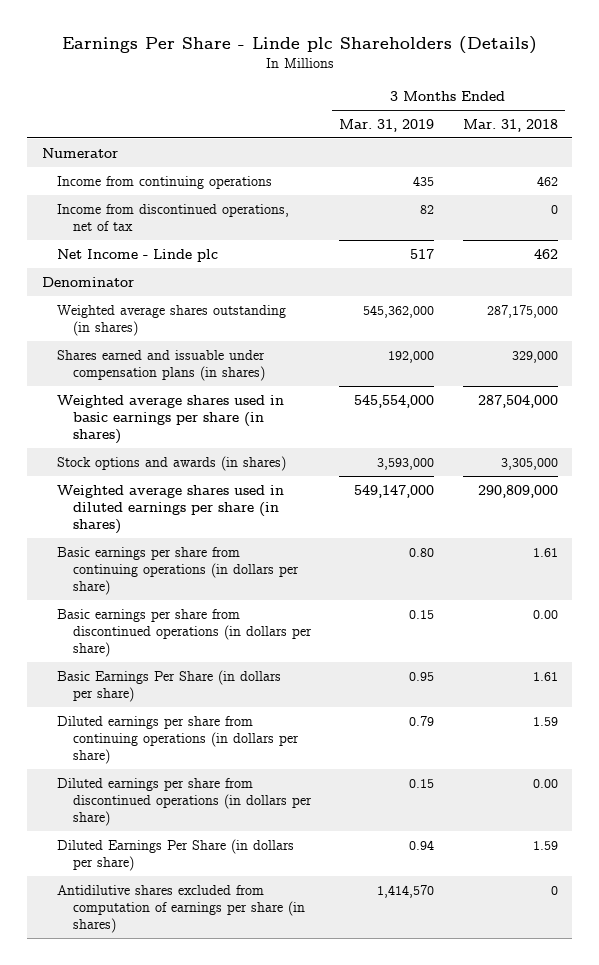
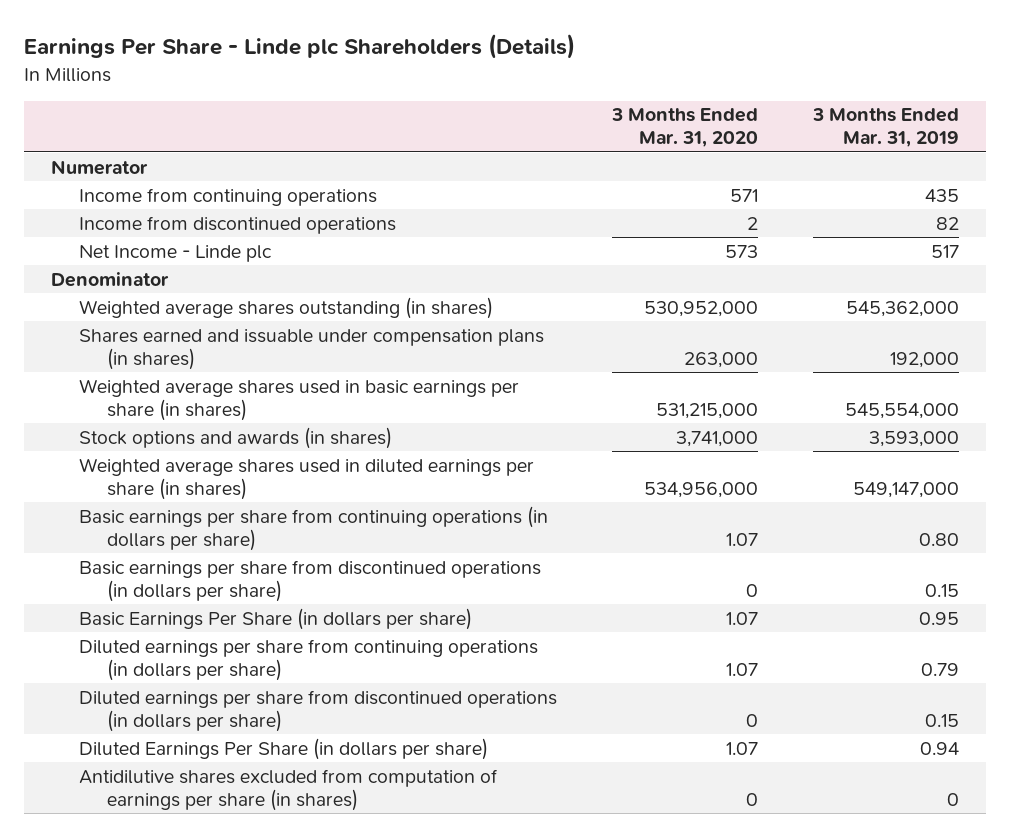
[462,118,558,132] Mar. 31, 2018 -> none
none -> [610,108,758,148] 3 Months Ended Mar. 31, 2020
[57,203,290,231] Income from discontinued operations, net of tax -> [79,215,397,234] Income from discontinued operations
[377,884,435,898] 1,414,570 -> [946,792,959,806] 0

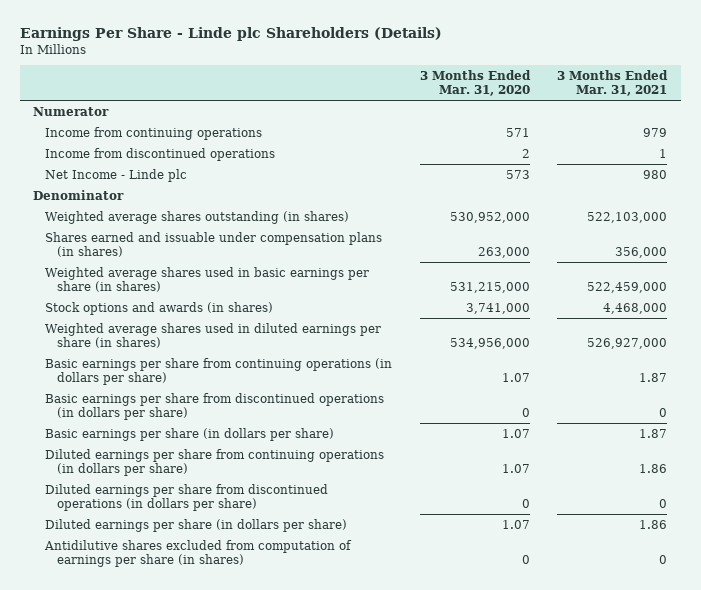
[811,108,959,148] 3 Months Ended Mar. 31, 2019 -> none
none -> [557,70,669,97] 3 Months Ended Mar. 31, 2021
[79,607,473,630] Basic Earnings Per Share (in dollars per share) -> [44,427,334,441] Basic earnings per share (in dollars per share)
[79,737,489,760] Diluted Earnings Per Share (in dollars per share) -> [44,518,347,532] Diluted earnings per share (in dollars per share)

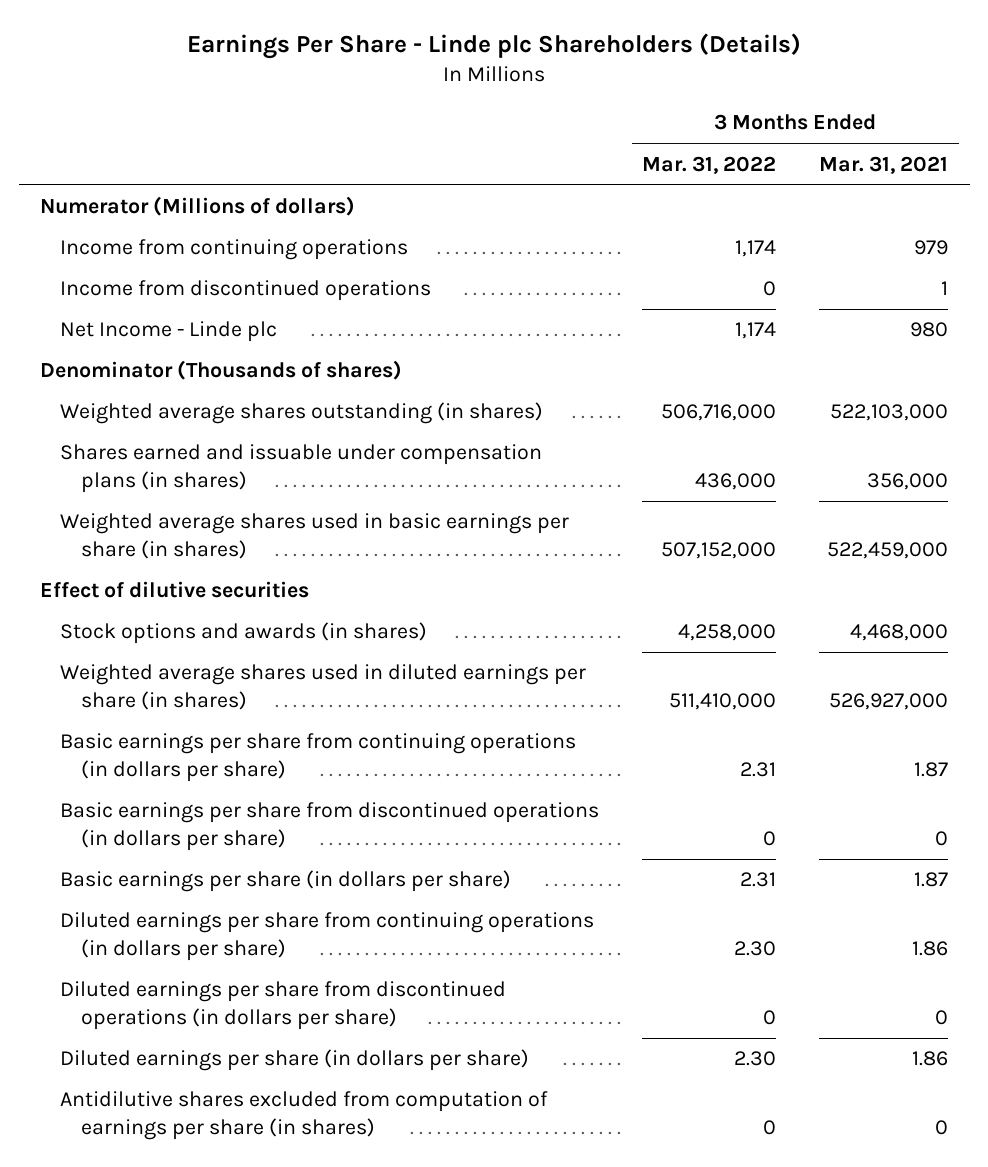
[419,70,531,97] 3 Months Ended Mar. 31, 2020 -> none
none -> [642,155,777,174] Mar. 31, 2022
[33,106,110,116] Numerator -> [40,196,356,217] Numerator (Millions of dollars)
[33,189,125,200] Denominator -> [40,360,403,381] Denominator (Thousands of shares)
none -> [40,581,310,599] Effect of dilutive securities

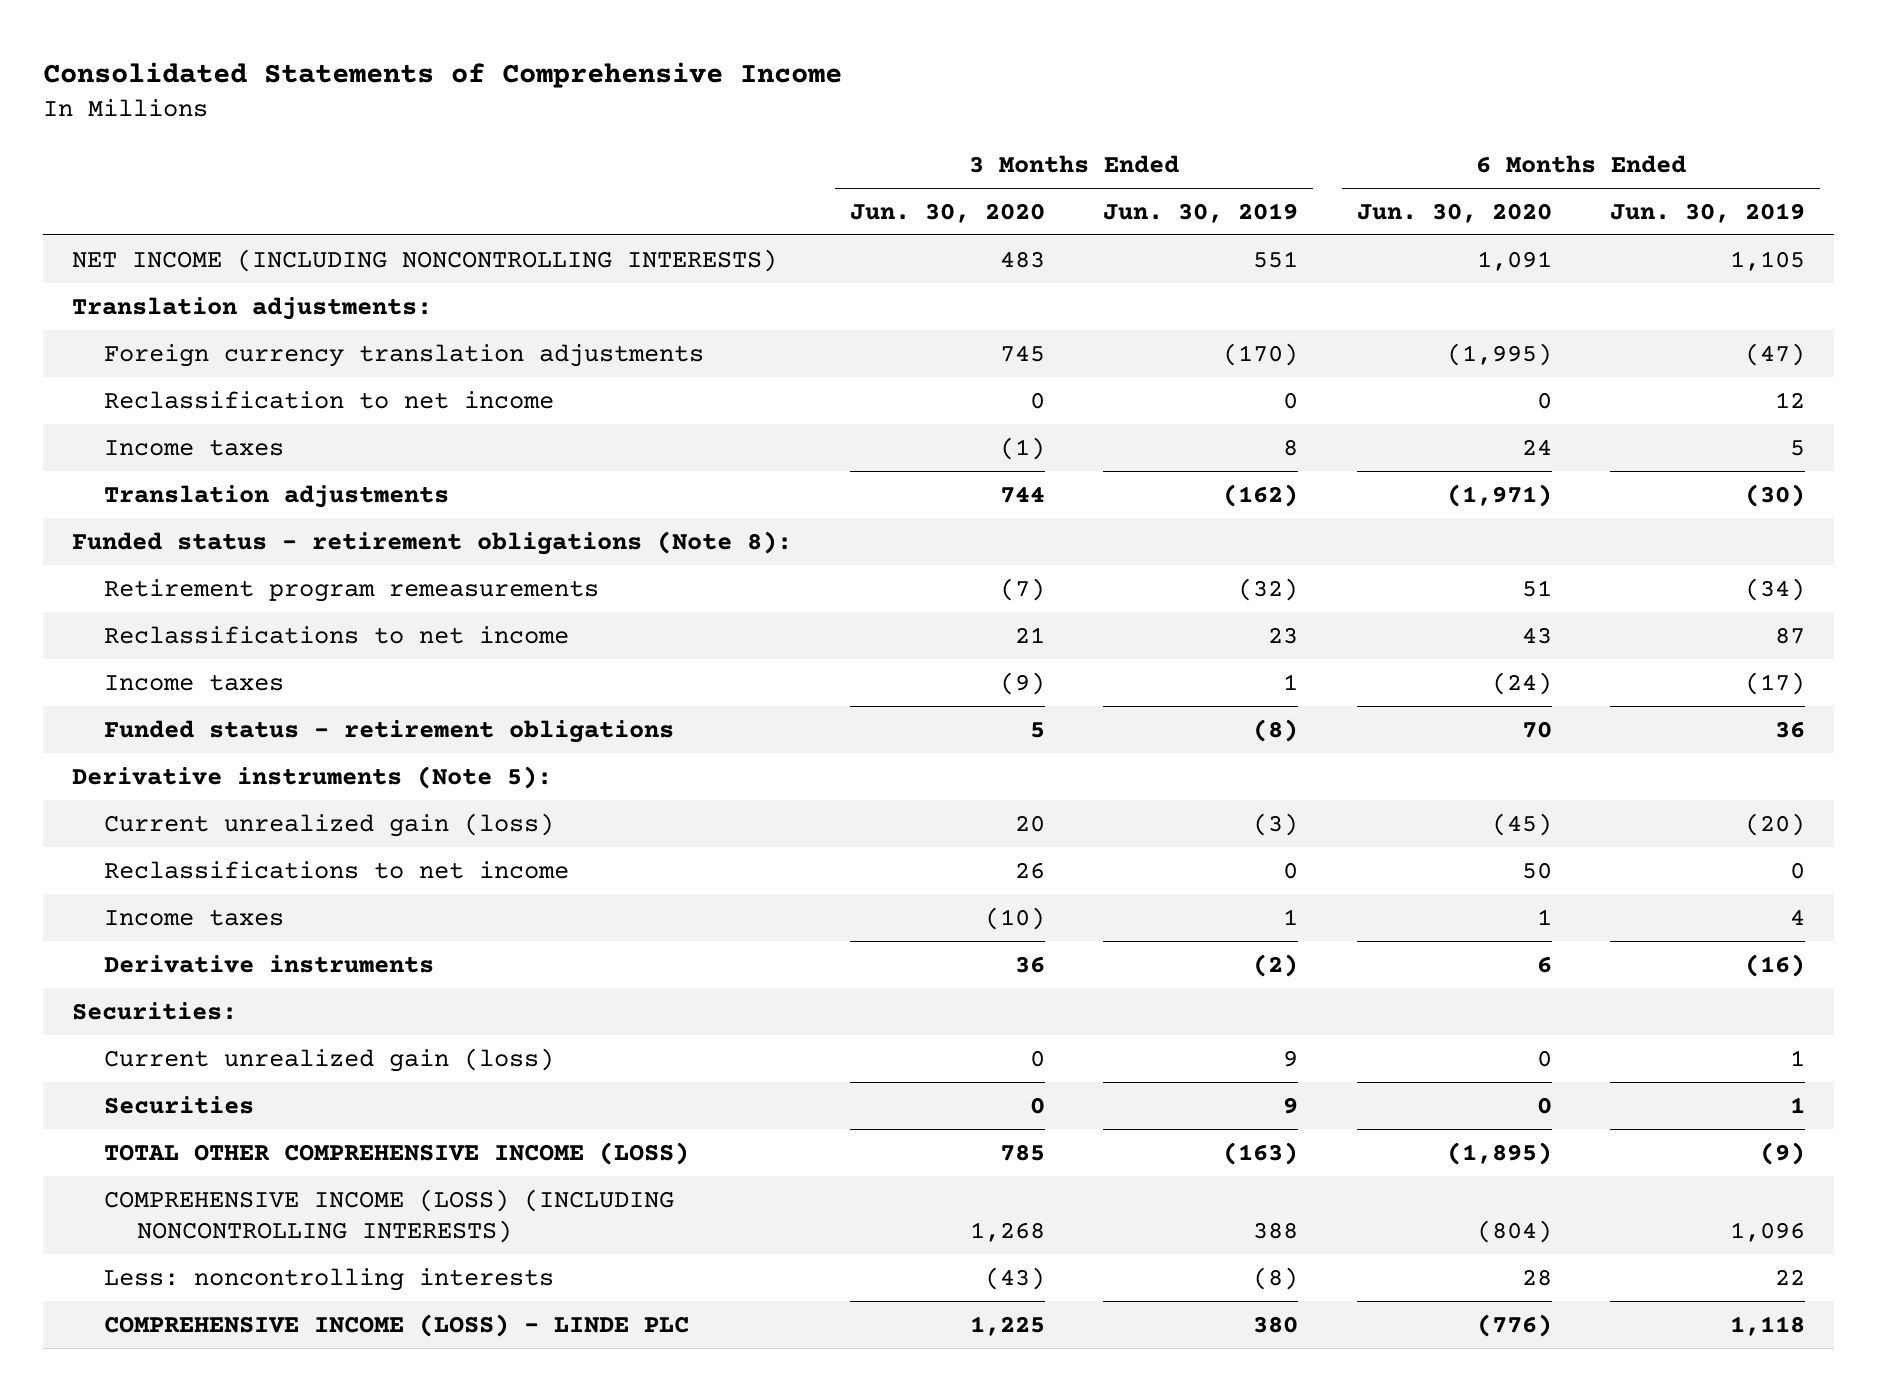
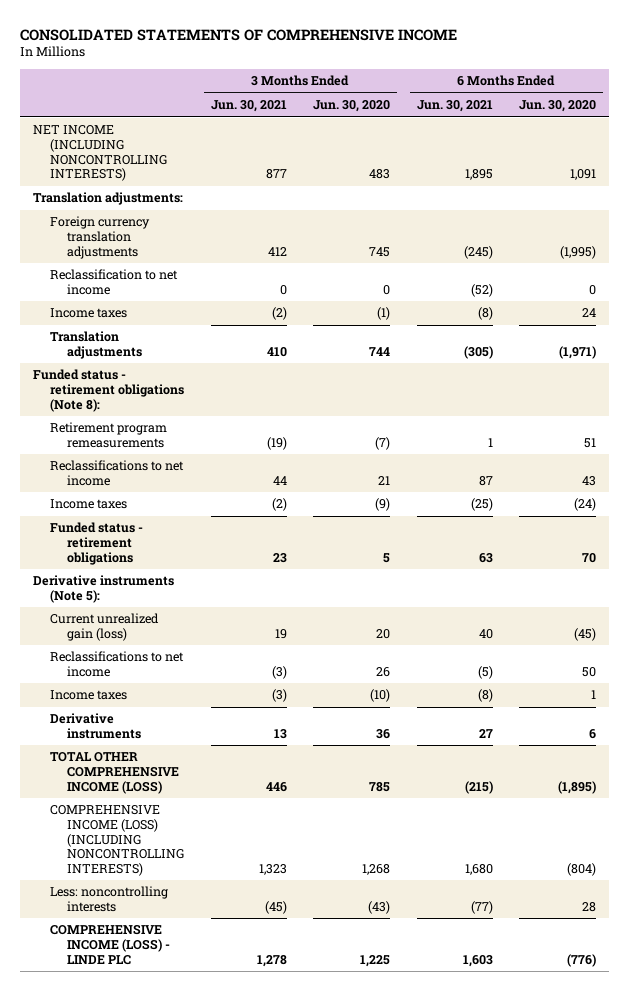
[42,61,842,88] Consolidated Statements of Comprehensive Income -> [20,28,458,41] CONSOLIDATED STATEMENTS OF COMPREHENSIVE INCOME
[1103,202,1299,223] Jun. 30, 2019 -> none
[1610,202,1806,223] Jun. 30, 2019 -> none
none -> [210,100,287,113] Jun. 30, 2021
none -> [416,100,493,113] Jun. 30, 2021
[71,1001,237,1020] Securities: -> none
[104,1047,555,1072] Current unrealized gain (loss) -> none
[104,1095,255,1114] Securities -> none

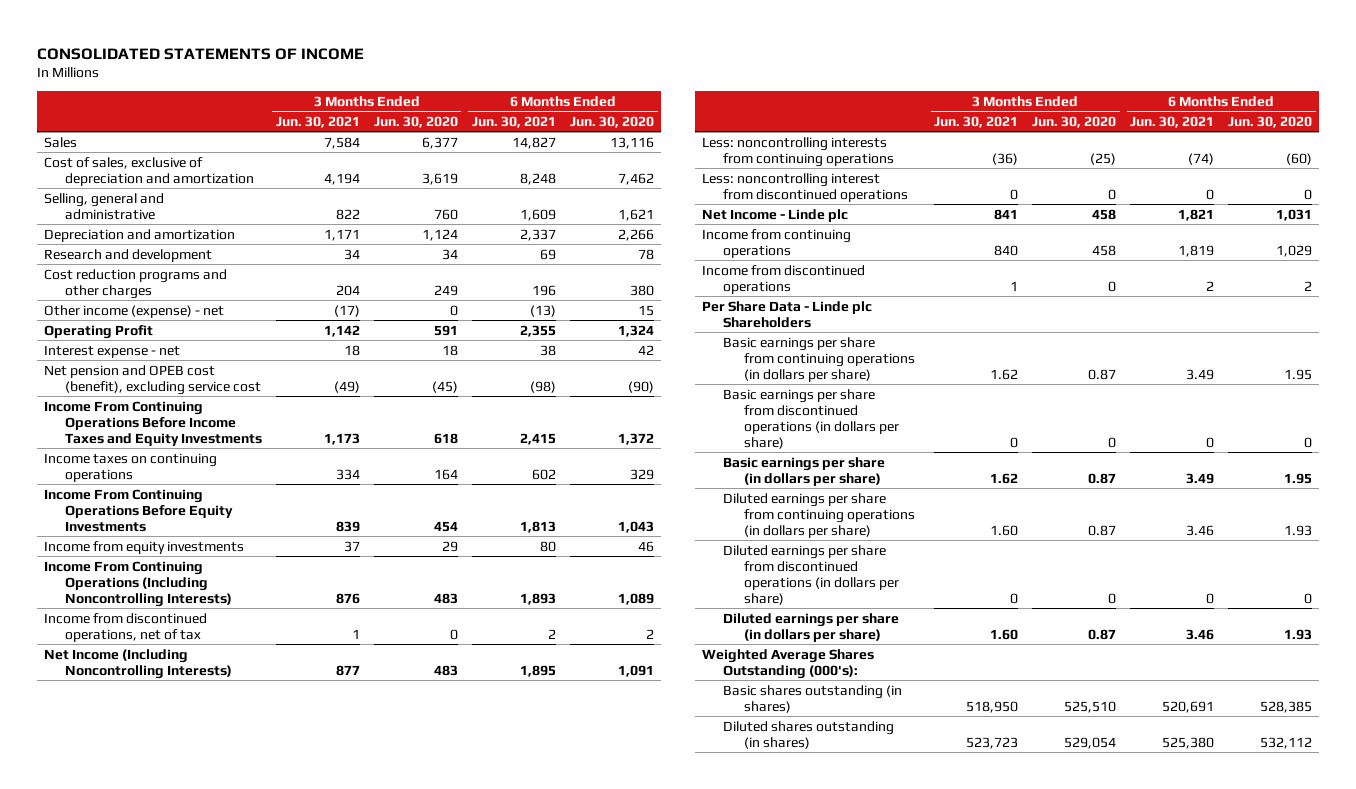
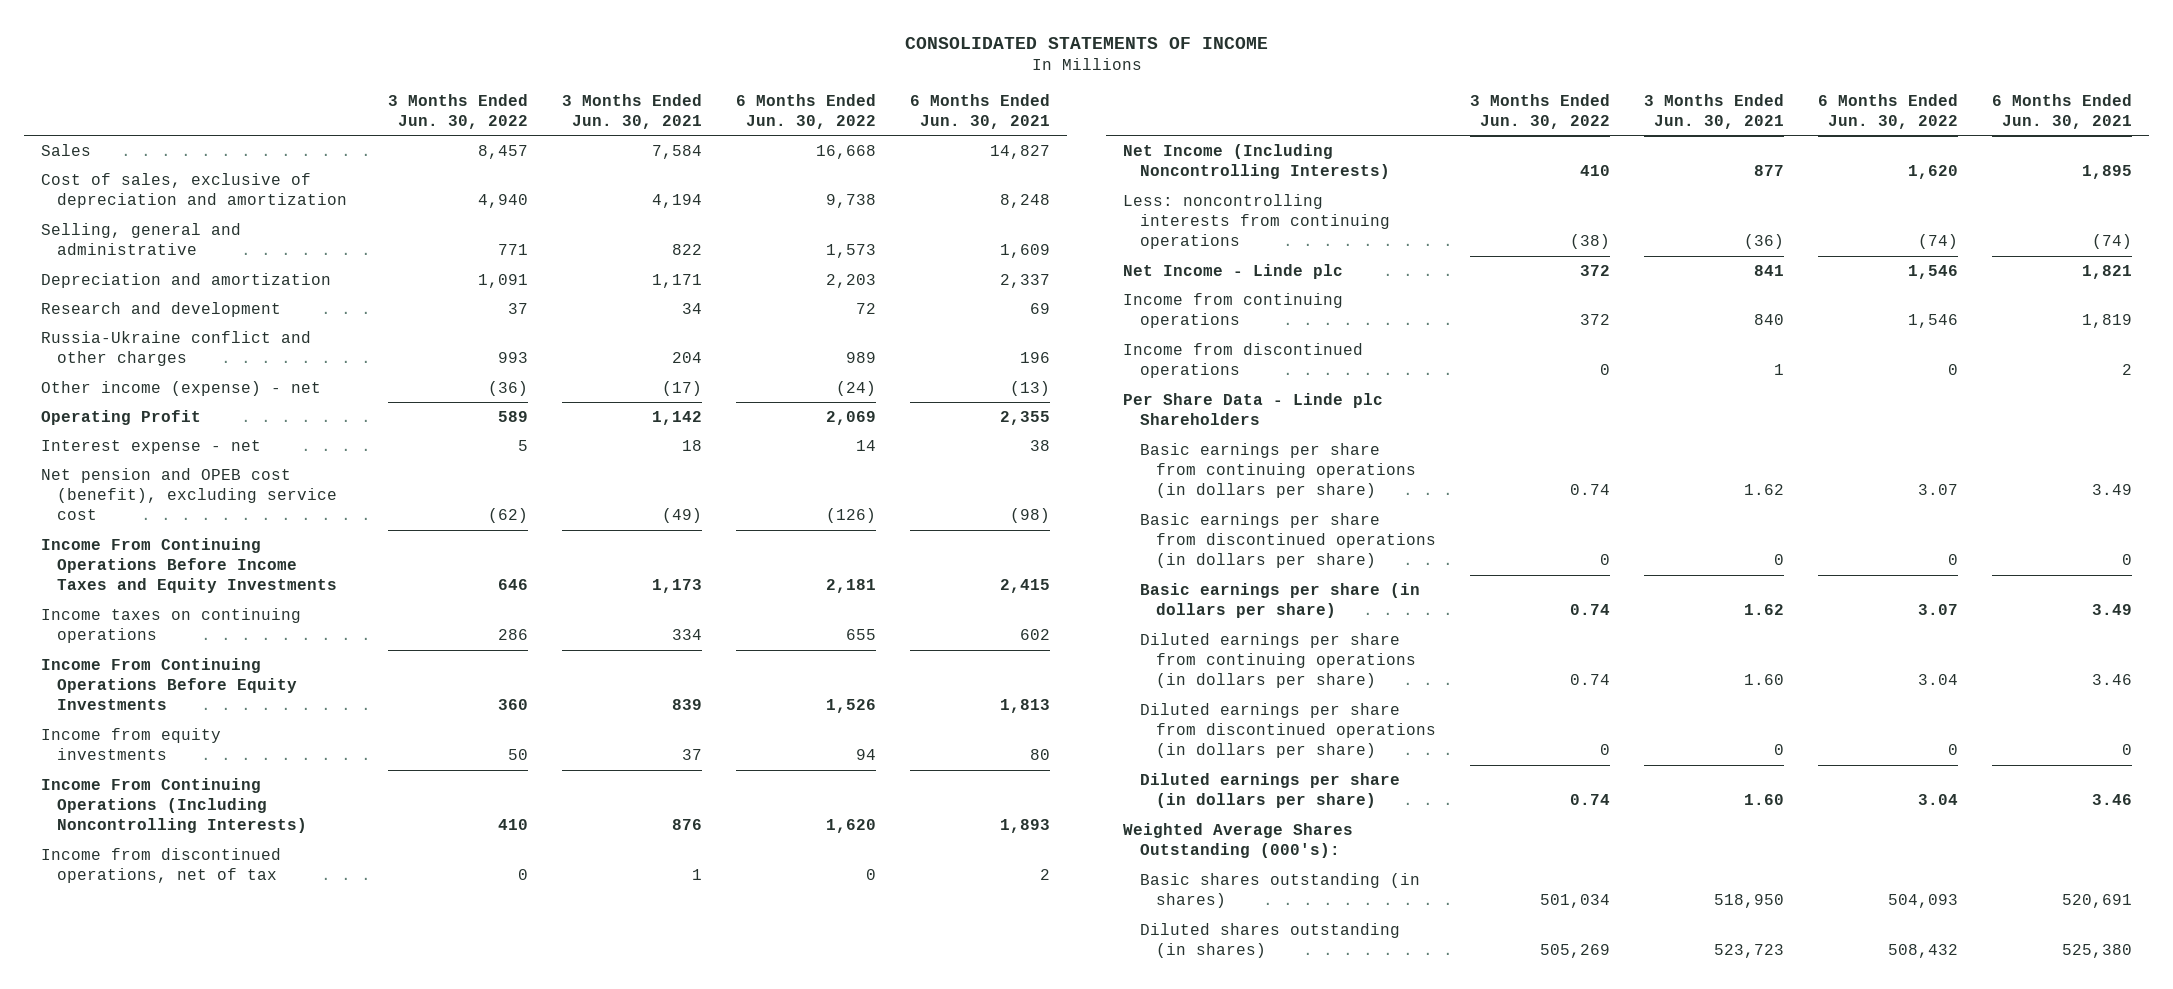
[373,115,458,128] Jun. 30, 2020 -> none
[570,115,655,128] Jun. 30, 2020 -> none
none -> [387,93,528,129] 3 Months Ended Jun. 30, 2022
none -> [735,93,876,129] 6 Months Ended Jun. 30, 2022
[44,268,228,299] Cost reduction programs and other charges -> [41,330,312,367] Russia-Ukraine conflict and other charges
[702,172,909,202] Less: noncontrolling interest from discontinued operations -> none

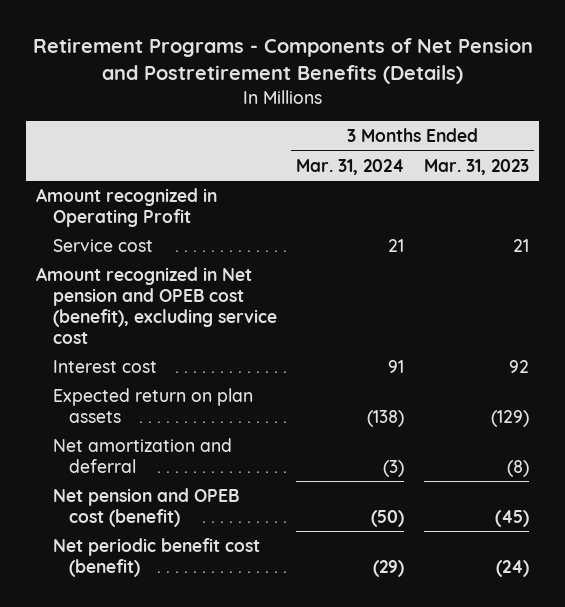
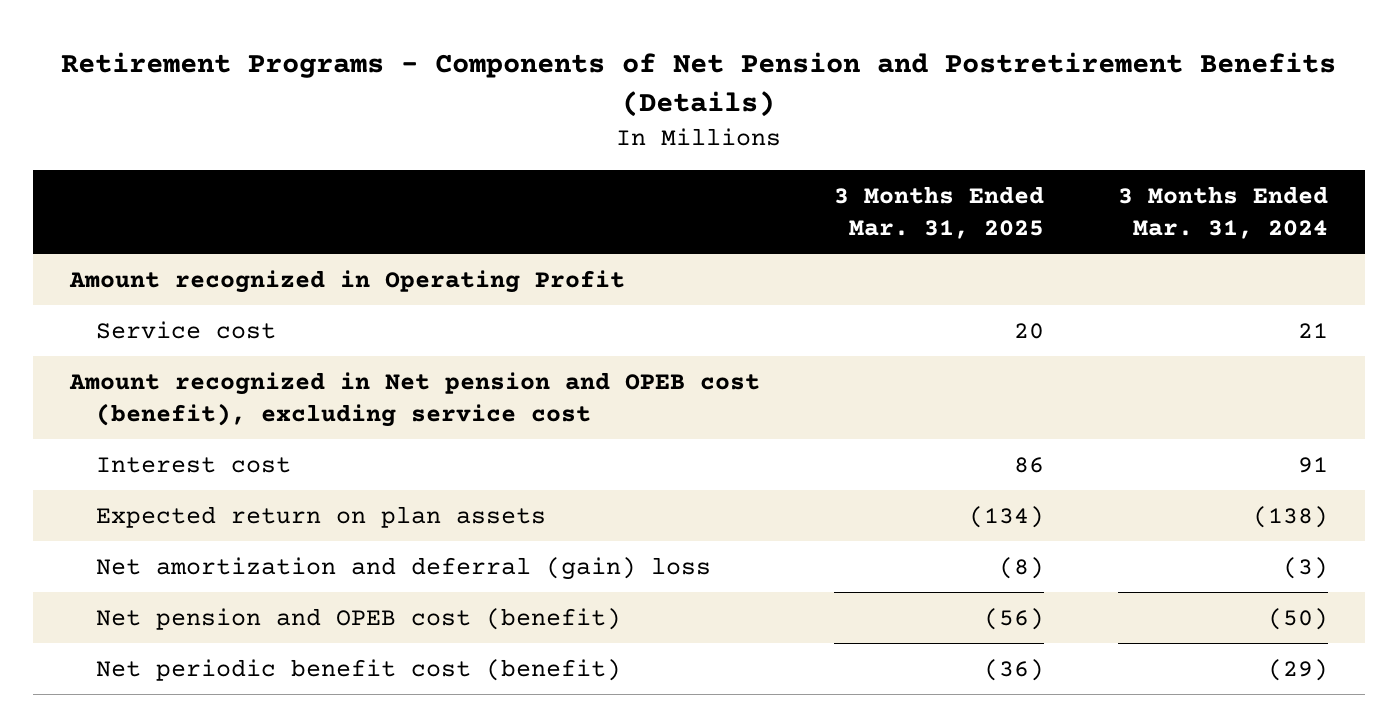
[423,158,529,175] Mar. 31, 2023 -> none
none -> [833,186,1044,239] 3 Months Ended Mar. 31, 2025
[52,437,232,473] Net amortization and deferral -> [95,556,711,580] Net amortization and deferral (gain) loss

